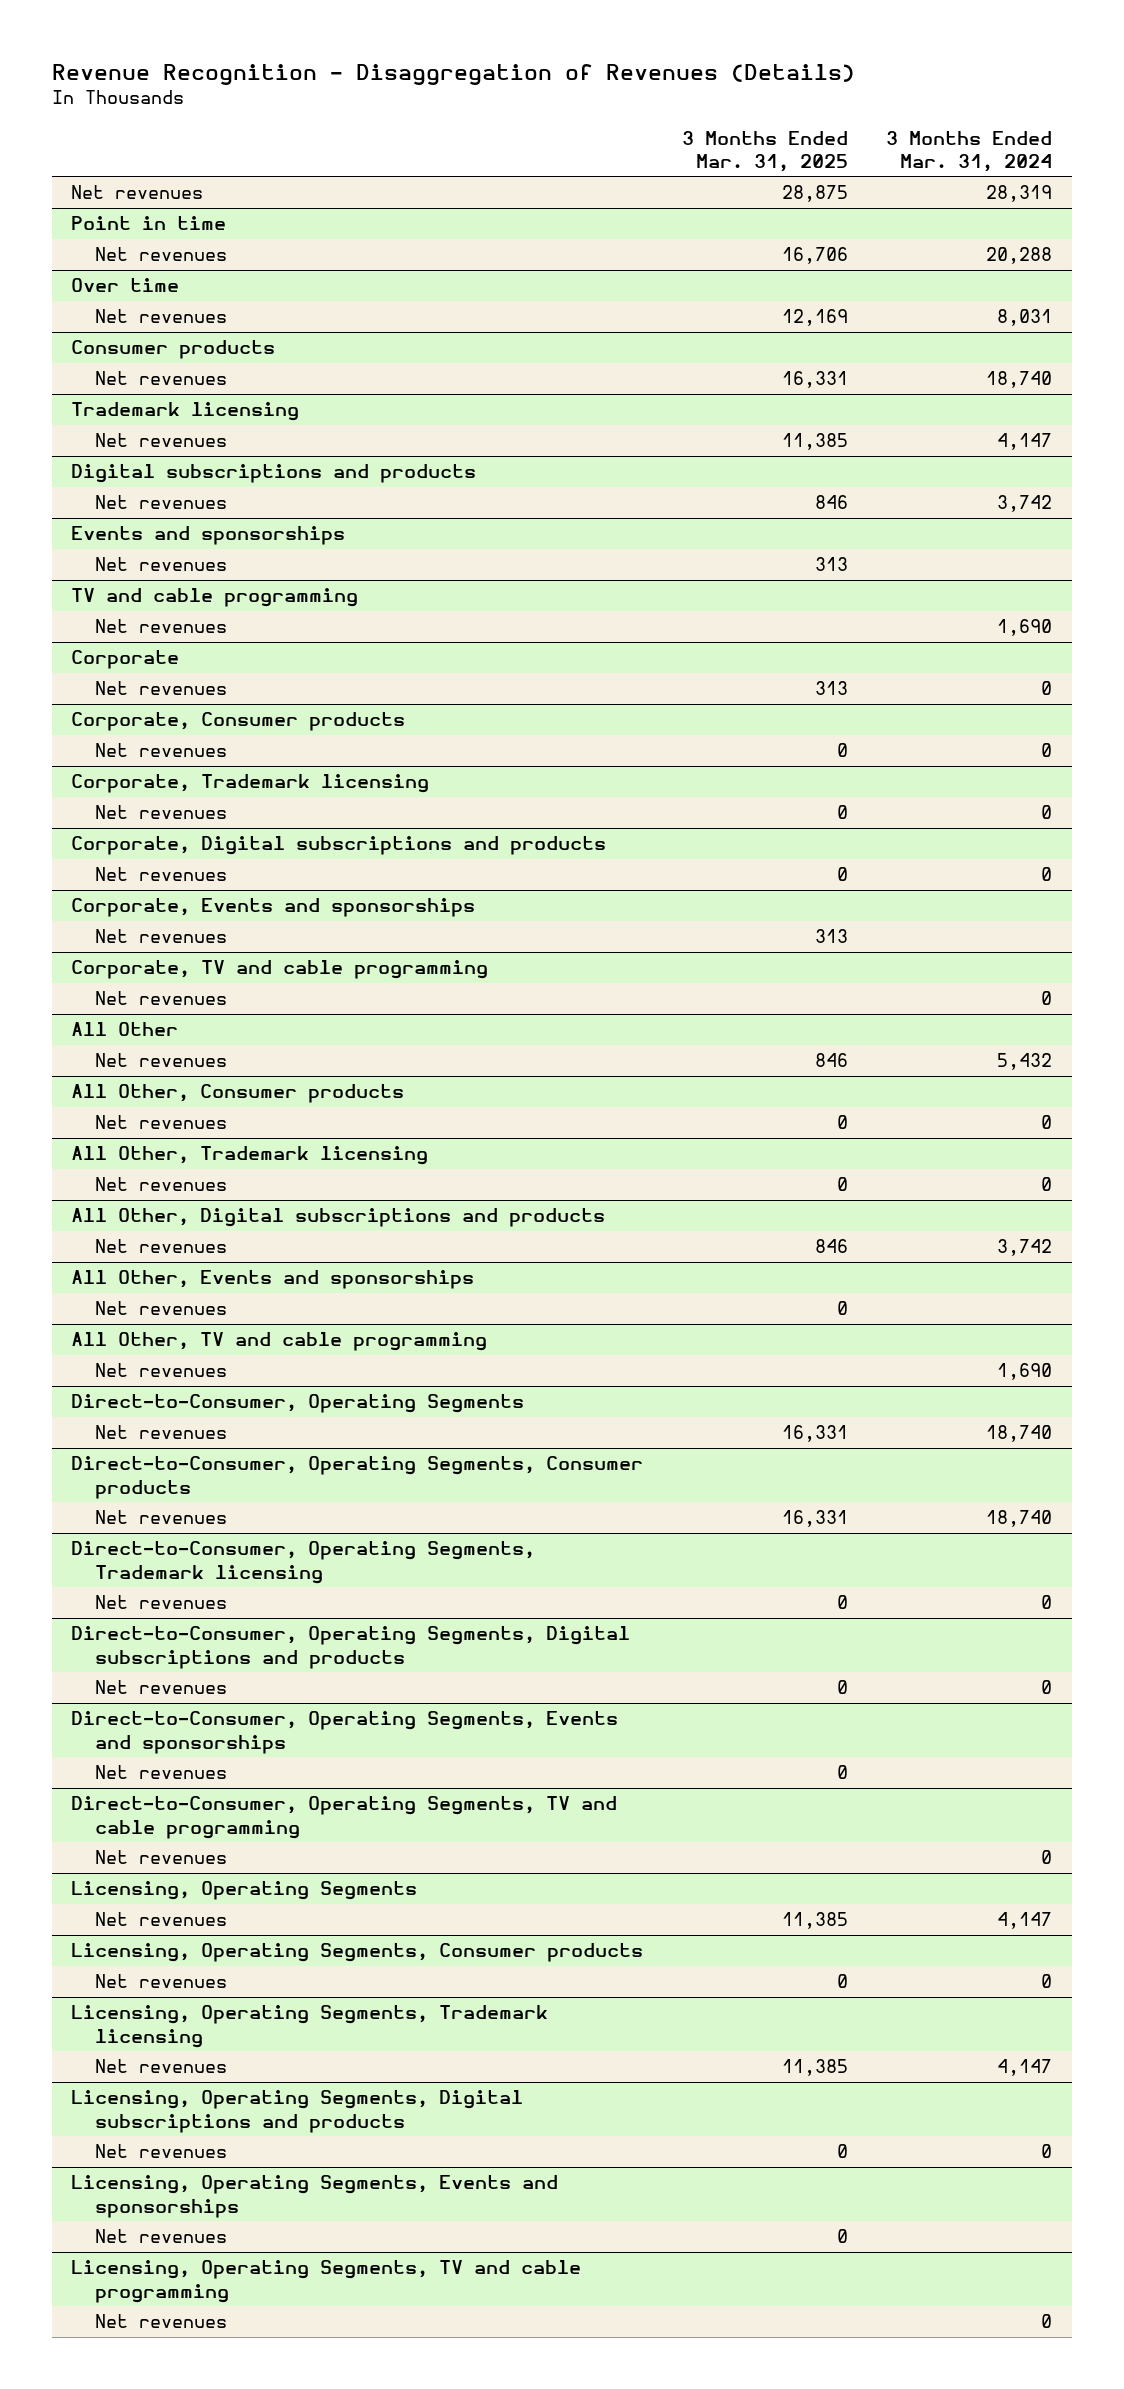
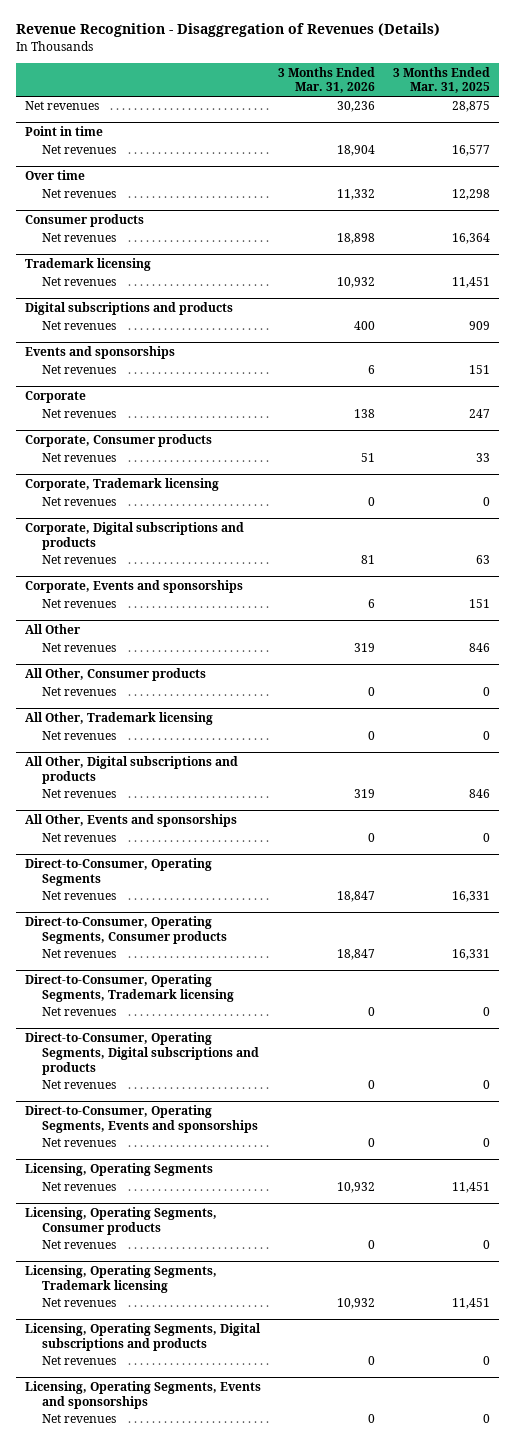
[886,130,1053,172] 3 Months Ended Mar. 31, 2024 -> none
none -> [278,66,376,94] 3 Months Ended Mar. 31, 2026
[781,247,848,265] 16,706 -> [452,145,491,157] 16,577
[781,309,848,327] 12,169 -> [452,189,491,201] 12,298
[781,371,848,389] 16,331 -> [452,233,491,245] 16,364
[781,433,848,451] 11,385 -> [452,277,491,289] 11,451
[814,495,848,510] 846 -> [469,321,491,331] 909
[71,588,359,608] TV and cable programming -> none
[95,619,228,634] Net revenues -> none
[814,557,848,572] 313 -> [469,365,491,375] 151
[814,681,848,696] 313 -> [469,409,491,419] 247
[836,743,848,758] 0 -> [476,453,491,463] 33
[836,867,848,882] 0 -> [476,555,491,565] 63
[71,960,489,980] Corporate, TV and cable programming -> none
[95,991,228,1006] Net revenues -> none
[814,929,848,944] 313 -> [469,599,491,609] 151
[71,1332,488,1352] All Other, TV and cable programming -> none
[95,1363,228,1378] Net revenues -> none
[71,1796,618,1839] Direct-to-Consumer, Operating Segments, TV and cable programming -> none
[95,1850,228,1865] Net revenues -> none
[781,1912,848,1930] 11,385 -> [452,1182,491,1194] 11,451
[781,2059,848,2077] 11,385 -> [452,1298,491,1310] 11,451
[71,2260,582,2303] Licensing, Operating Segments, TV and cable programming -> none
[95,2314,228,2329] Net revenues -> none

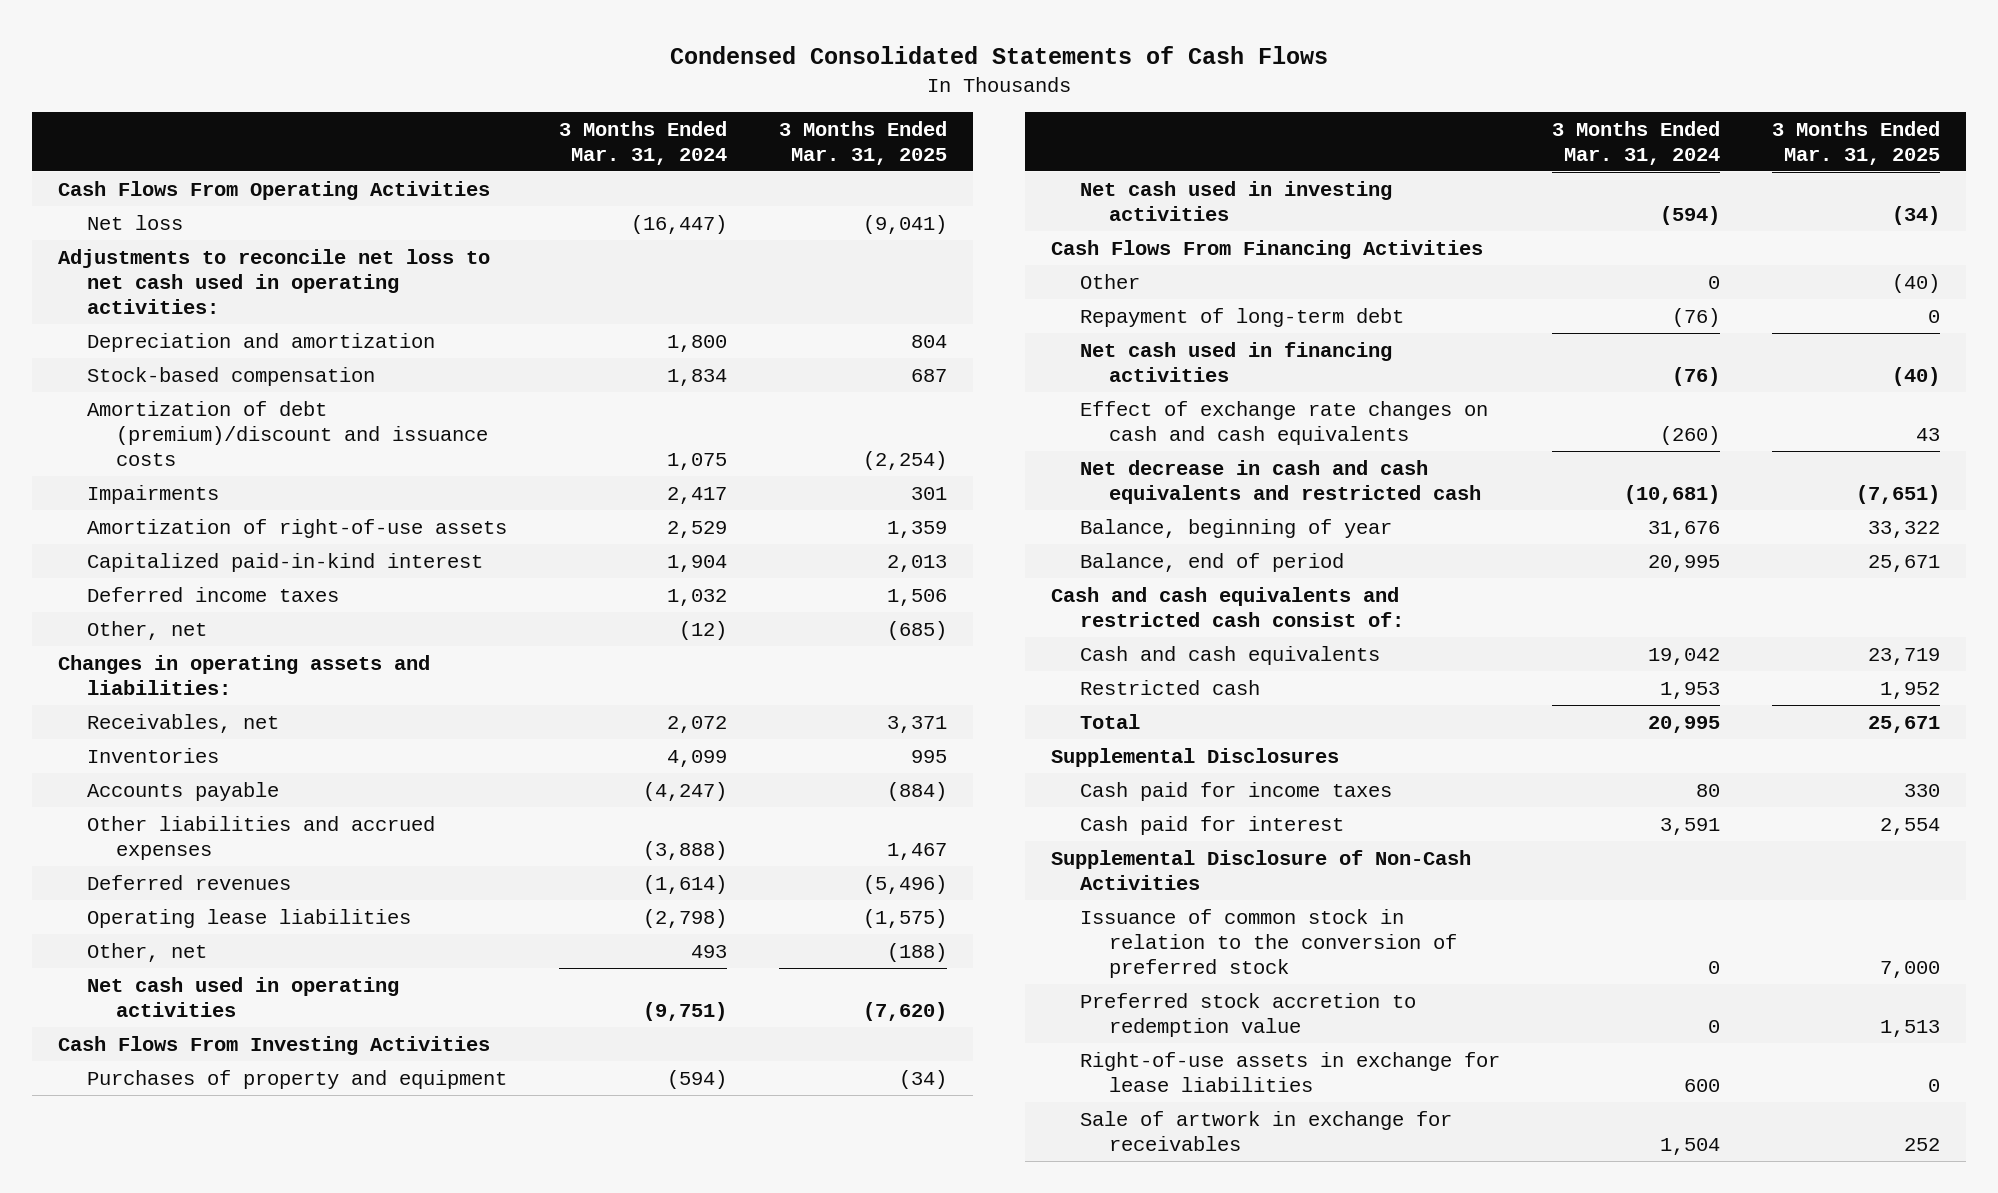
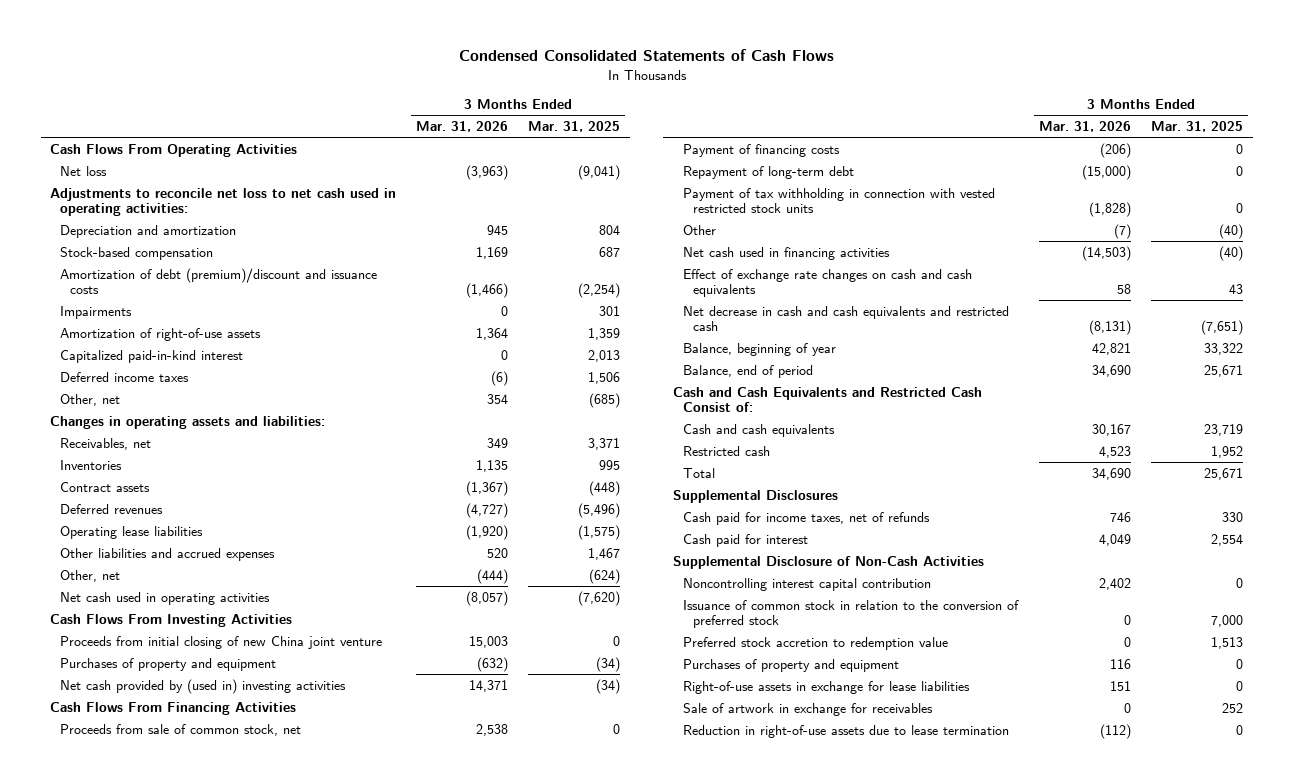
[559,120,728,165] 3 Months Ended Mar. 31, 2024 -> none
none -> [416,120,509,132] Mar. 31, 2026
[87,781,280,801] Accounts payable -> none
none -> [60,481,151,492] Contract assets
[87,815,436,860] Other liabilities and accrued expenses -> [60,547,276,561] Other liabilities and accrued expenses
[887,942,948,962] (188) -> [588,568,620,584] (624)
none -> [60,635,383,649] Proceeds from initial closing of new China joint venture
[1079,180,1392,221] Net cash used in investing activities -> [60,678,347,694] Net cash provided by (used in) investing activities
none -> [60,723,302,736] Proceeds from sale of common stock, net
none -> [683,143,841,157] Payment of financing costs
none -> [683,187,996,214] Payment of tax withholding in connection with vested restricted stock units
[1079,273,1140,289] Other -> [683,224,717,235] Other
[1050,586,1404,627] Cash and cash equivalents and restricted cash consist of: -> [673,386,983,413] Cash and Cash Equivalents and Restricted Cash Consist of:
[1079,781,1392,801] Cash paid for income taxes -> [683,511,931,525] Cash paid for income taxes, net of refunds
none -> [683,577,932,591] Noncontrolling interest capital contribution
none -> [683,658,900,672] Purchases of property and equipment
none -> [683,724,1010,738] Reduction in right-of-use assets due to lease termination

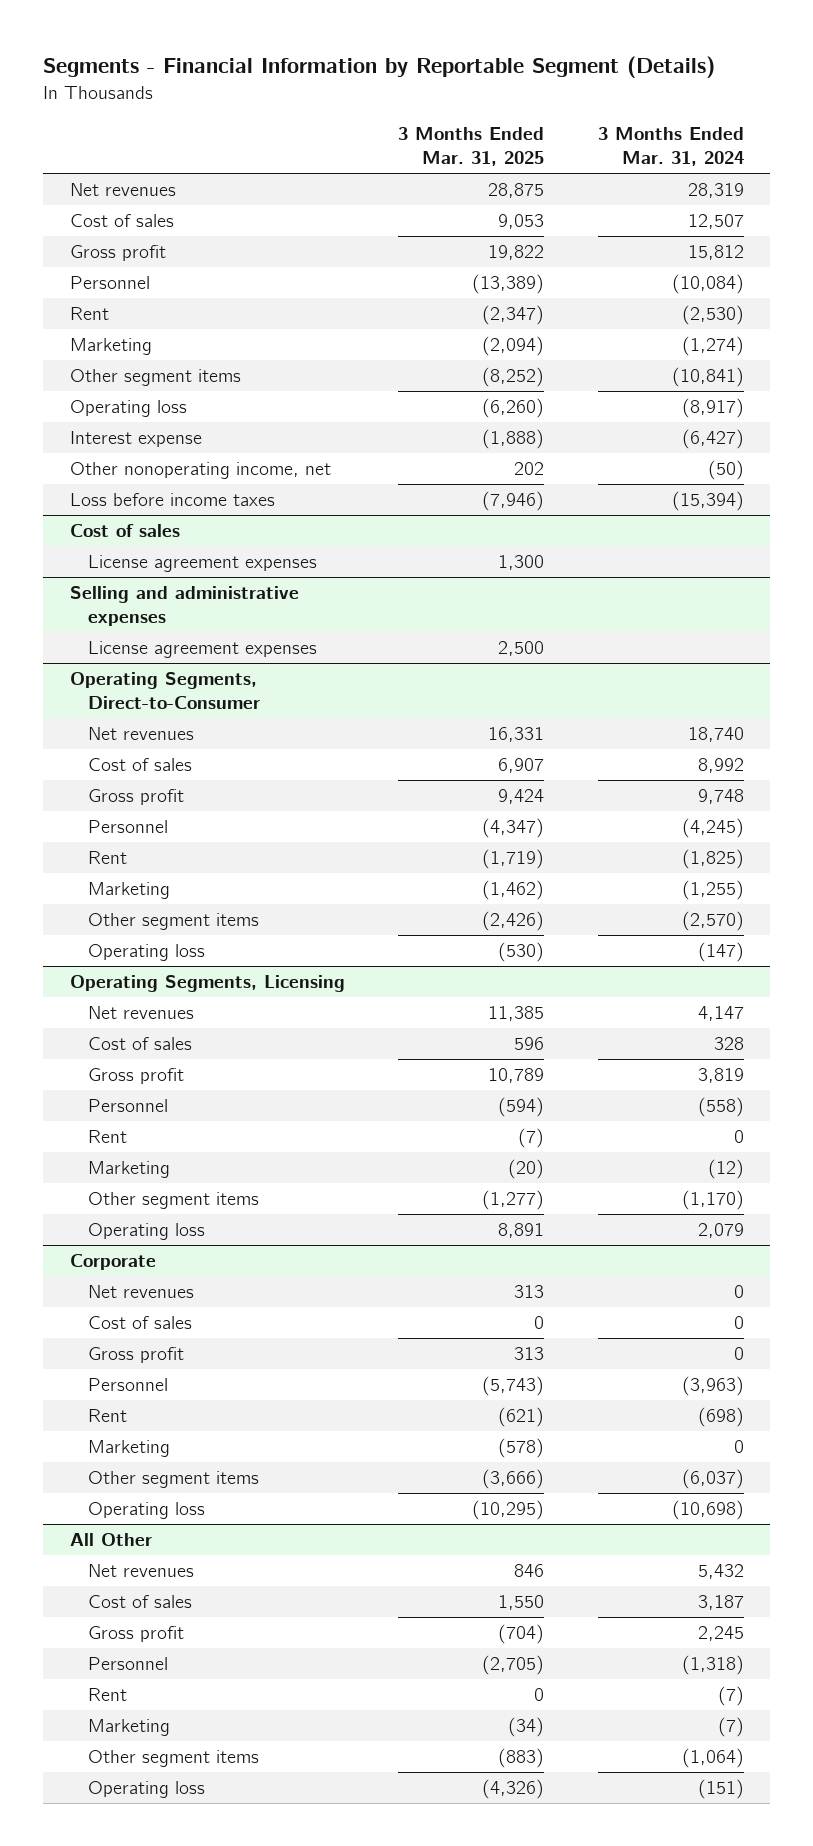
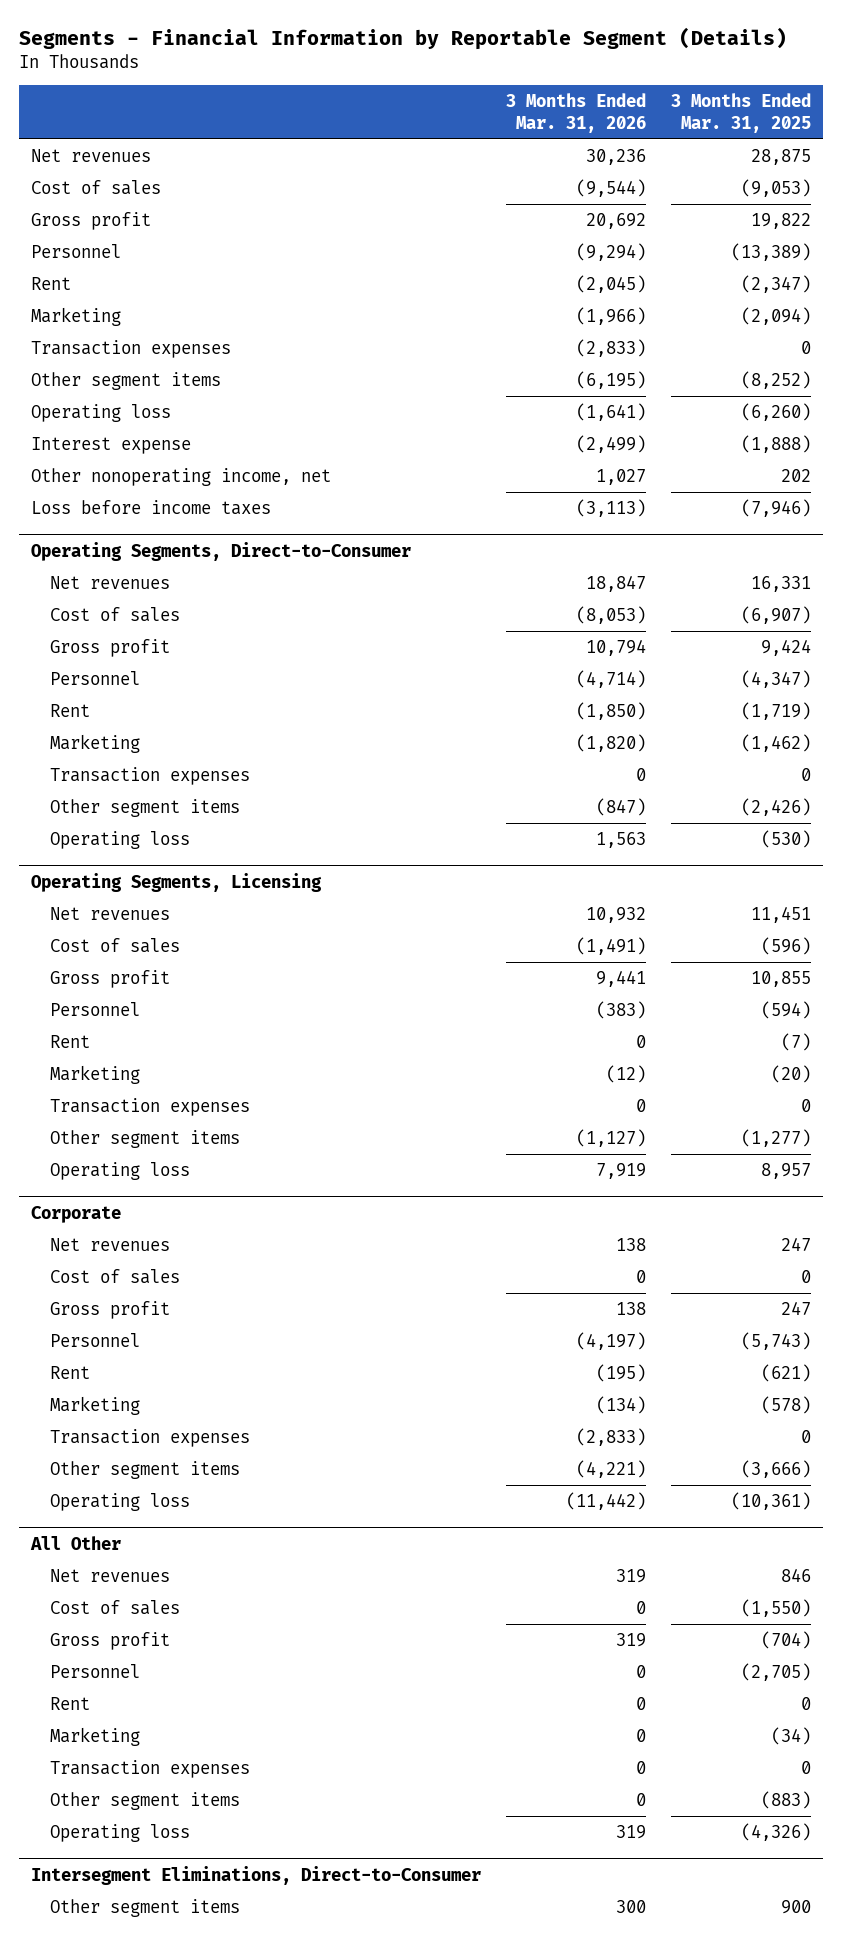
[597,126,744,166] 3 Months Ended Mar. 31, 2024 -> none
none -> [506,93,647,134] 3 Months Ended Mar. 31, 2026
[498,214,545,230] 9,053 -> [740,178,811,197] (9,053)
none -> [31,339,232,358] Transaction expenses
[69,524,180,538] Cost of sales -> none
[88,555,318,573] License agreement expenses -> none
[69,586,299,627] Selling and administrative expenses -> none
[88,641,318,659] License agreement expenses -> none
[498,758,545,774] 6,907 -> [740,605,811,624] (6,907)
none -> [49,766,250,785] Transaction expenses
[488,1006,545,1022] 11,385 -> [750,905,811,923] 11,451
[514,1037,545,1051] 596 -> [760,936,811,955] (596)
[488,1068,545,1084] 10,789 -> [750,970,811,987] 10,855
none -> [49,1097,250,1116] Transaction expenses
[498,1223,545,1239] 8,891 -> [760,1162,811,1179] 8,957
[514,1285,545,1299] 313 -> [780,1236,811,1251] 247
[514,1347,545,1361] 313 -> [780,1300,811,1315] 247
none -> [49,1428,250,1447] Transaction expenses
[472,1500,545,1521] (10,295) -> [730,1491,811,1510] (10,361)
[498,1595,545,1611] 1,550 -> [740,1598,811,1617] (1,550)
none -> [49,1759,250,1778] Transaction expenses
none -> [31,1865,482,1885] Intersegment Eliminations, Direct-to-Consumer
none -> [49,1898,240,1917] Other segment items

